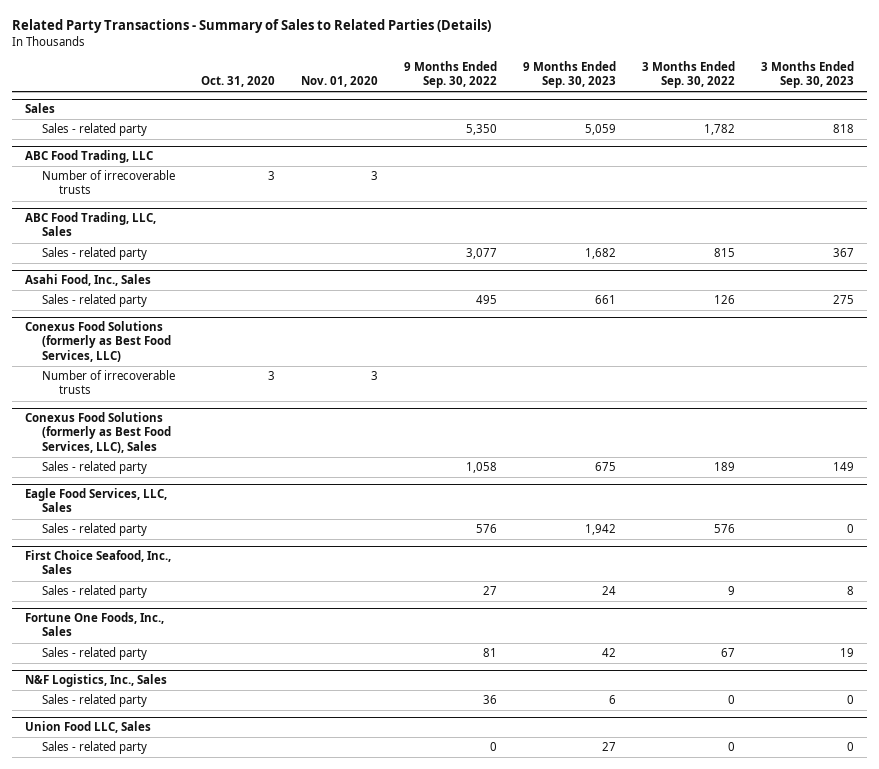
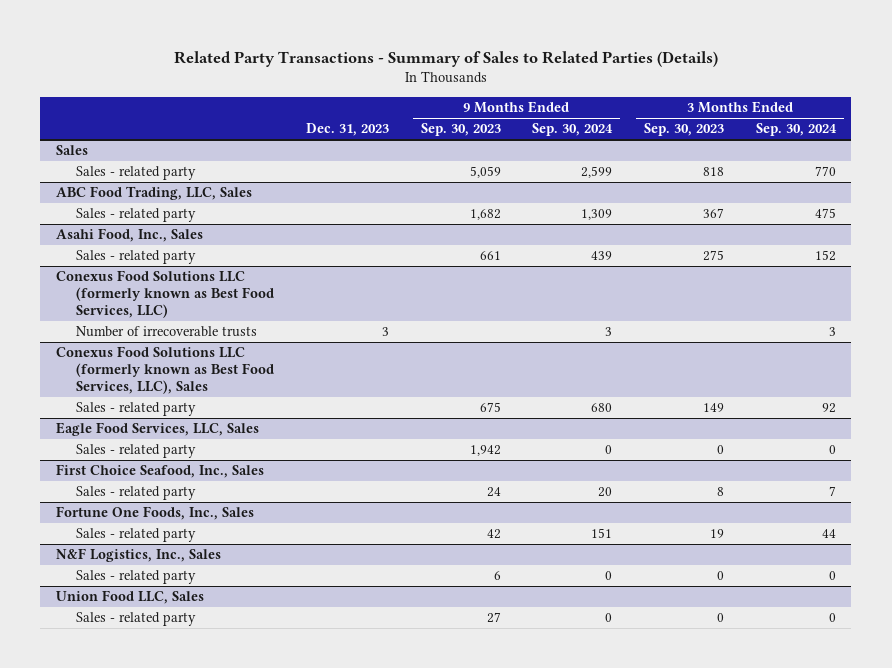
[200,76,275,88] Oct. 31, 2020 -> none
[300,76,378,88] Nov. 01, 2020 -> none
[403,61,497,89] 9 Months Ended Sep. 30, 2022 -> none
[641,61,735,89] 3 Months Ended Sep. 30, 2022 -> none
none -> [306,123,390,137] Dec. 31, 2023
none -> [532,123,614,137] Sep. 30, 2024
none -> [755,123,837,137] Sep. 30, 2024
[25,150,154,164] ABC Food Trading, LLC -> none
[41,170,175,195] Number of irrecoverable trusts -> none
[25,321,171,362] Conexus Food Solutions (formerly as Best Food Services, LLC) -> [56,270,275,319] Conexus Food Solutions LLC (formerly known as Best Food Services, LLC)
[25,412,171,453] Conexus Food Solutions (formerly as Best Food Services, LLC), Sales -> [56,346,275,395] Conexus Food Solutions LLC (formerly known as Best Food Services, LLC), Sales

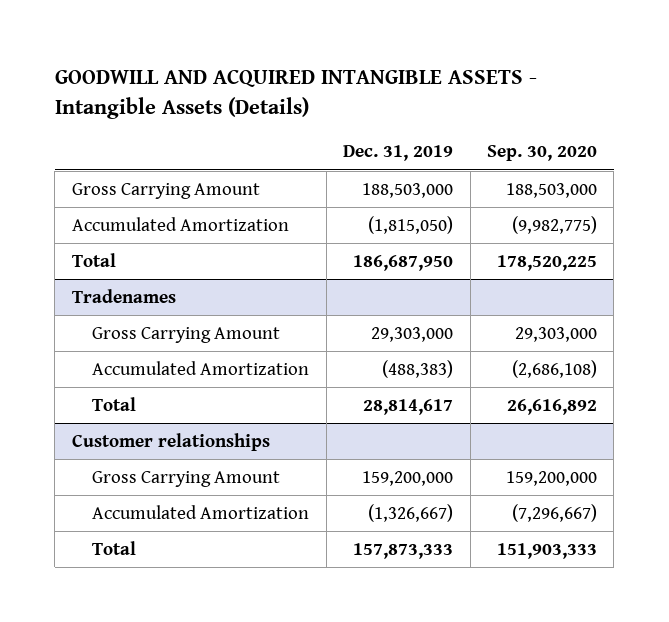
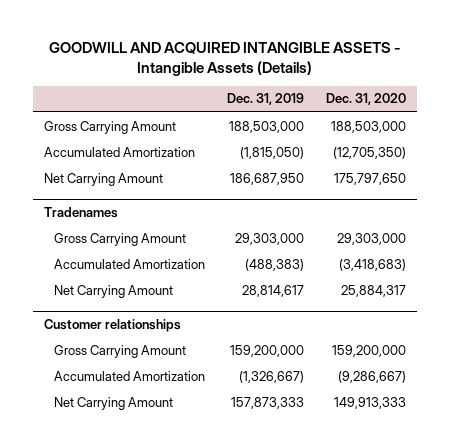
[486,145,597,162] Sep. 30, 2020 -> none
none -> [326,93,407,106] Dec. 31, 2020
[71,253,116,268] Total -> [43,172,163,186] Net Carrying Amount
[92,397,137,412] Total -> [54,284,174,298] Net Carrying Amount
[92,541,137,556] Total -> [54,396,174,410] Net Carrying Amount

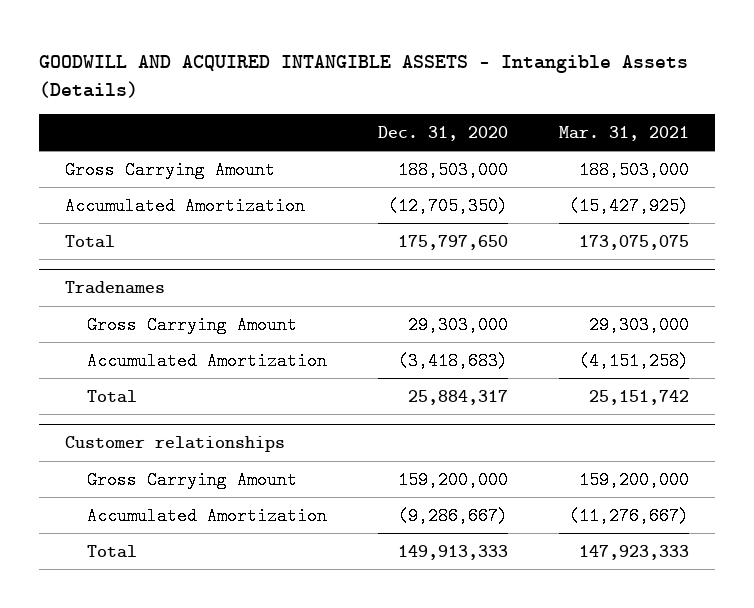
[227,93,305,106] Dec. 31, 2019 -> none
none -> [559,125,690,141] Mar. 31, 2021
[43,172,163,186] Net Carrying Amount -> [64,234,115,248] Total
[54,284,174,298] Net Carrying Amount -> [86,389,137,403] Total
[54,396,174,410] Net Carrying Amount -> [86,544,137,558] Total

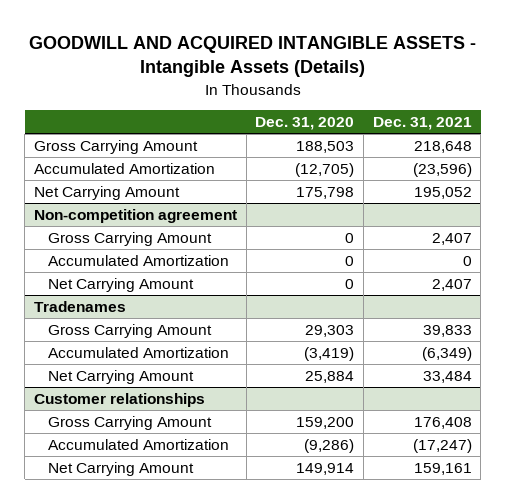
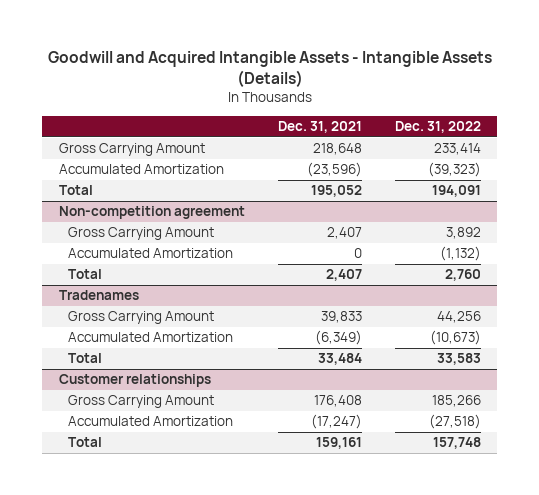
[28,35,476,78] GOODWILL AND ACQUIRED INTANGIBLE ASSETS - Intangible Assets (Details) -> [47,51,492,88] Goodwill and Acquired Intangible Assets - Intangible Assets (Details)
[255,117,355,131] Dec. 31, 2020 -> none
none -> [394,121,481,134] Dec. 31, 2022
[33,185,180,200] Net Carrying Amount -> [58,185,93,196] Total
[47,277,194,292] Net Carrying Amount -> [68,269,103,280] Total
[47,369,194,384] Net Carrying Amount -> [68,353,103,364] Total
[47,461,194,476] Net Carrying Amount -> [68,437,103,448] Total

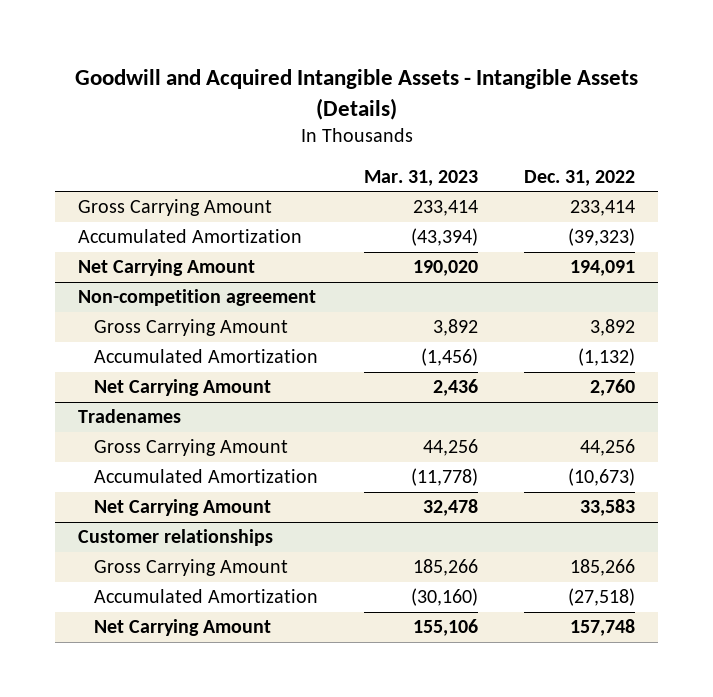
[277,121,362,134] Dec. 31, 2021 -> none
none -> [363,169,478,186] Mar. 31, 2023
[58,185,93,196] Total -> [78,259,256,277] Net Carrying Amount
[68,269,103,280] Total -> [93,379,271,397] Net Carrying Amount
[68,353,103,364] Total -> [93,499,271,517] Net Carrying Amount
[68,437,103,448] Total -> [93,619,271,637] Net Carrying Amount

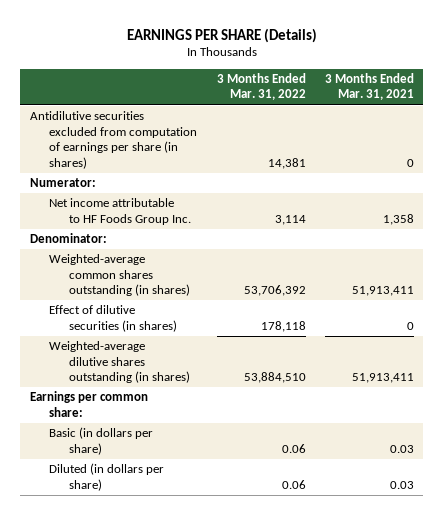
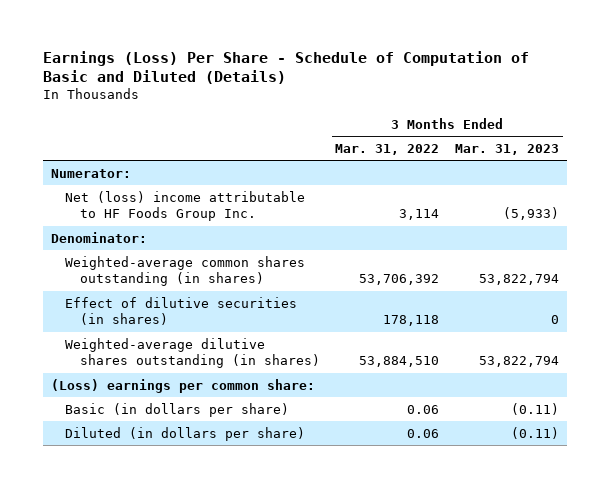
[126,27,317,43] EARNINGS PER SHARE (Details) -> [43,50,530,85] Earnings (Loss) Per Share - Schedule of Computation of Basic and Diluted (Details)
[324,72,414,101] 3 Months Ended Mar. 31, 2021 -> none
none -> [455,143,560,155] Mar. 31, 2023
[29,111,198,169] Antidilutive securities excluded from computation of earnings per share (in shares) -> none
[49,198,191,225] Net income attributable to HF Foods Group Inc. -> [65,190,306,221] Net (loss) income attributable to HF Foods Group Inc.
[29,391,148,417] Earnings per common share: -> [51,378,316,393] (Loss) earnings per common share:

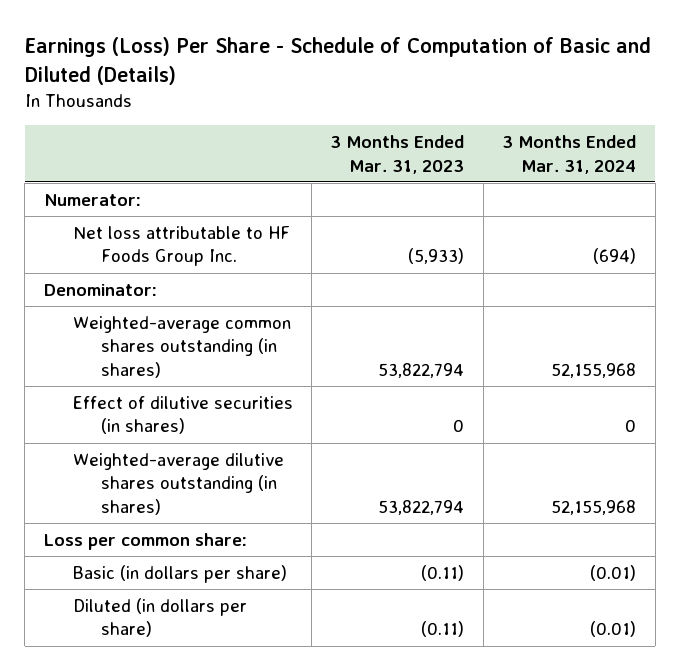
[335,143,440,155] Mar. 31, 2022 -> none
none -> [502,135,637,174] 3 Months Ended Mar. 31, 2024
[65,190,306,221] Net (loss) income attributable to HF Foods Group Inc. -> [72,225,290,267] Net loss attributable to HF Foods Group Inc.
[51,378,316,393] (Loss) earnings per common share: -> [43,532,247,550] Loss per common share:

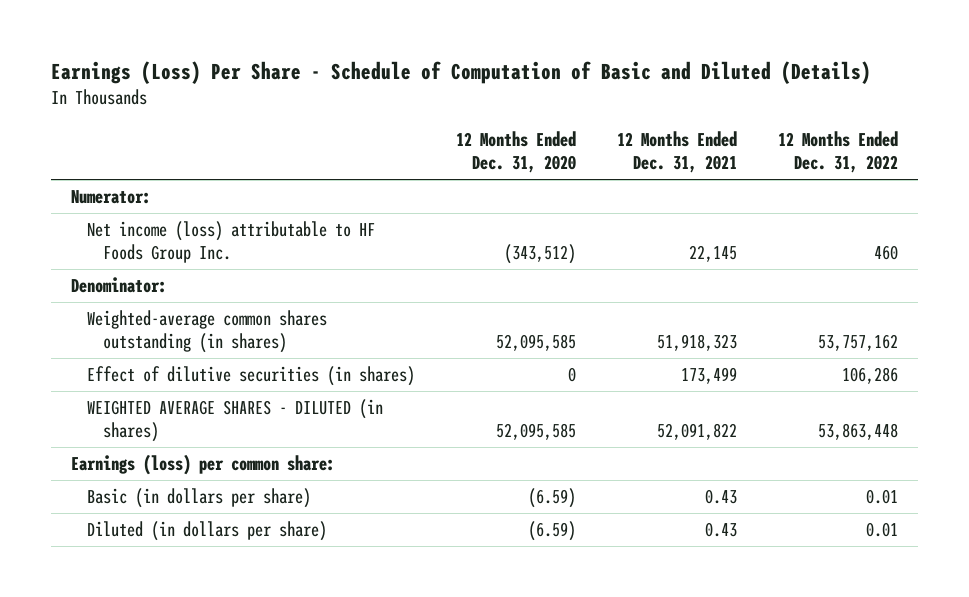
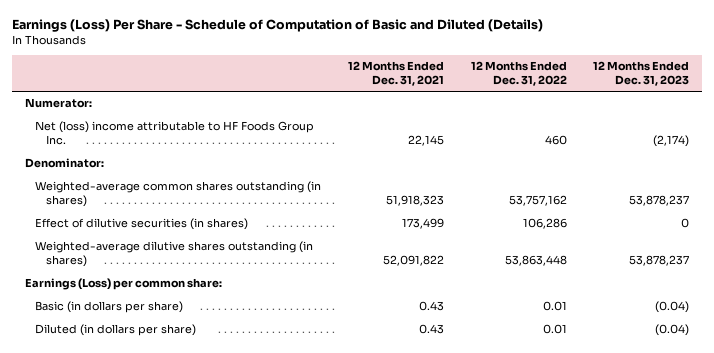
[456,130,577,174] 12 Months Ended Dec. 31, 2020 -> none
none -> [593,60,690,86] 12 Months Ended Dec. 31, 2023
[87,220,376,264] Net income (loss) attributable to HF Foods Group Inc. -> [35,121,315,146] Net (loss) income attributable to HF Foods Group Inc.
[87,398,384,443] WEIGHTED AVERAGE SHARES - DILUTED (in shares) -> [35,241,314,268] Weighted-average dilutive shares outstanding (in shares)
[71,453,336,475] Earnings (loss) per common share: -> [24,278,222,291] Earnings (Loss) per common share:

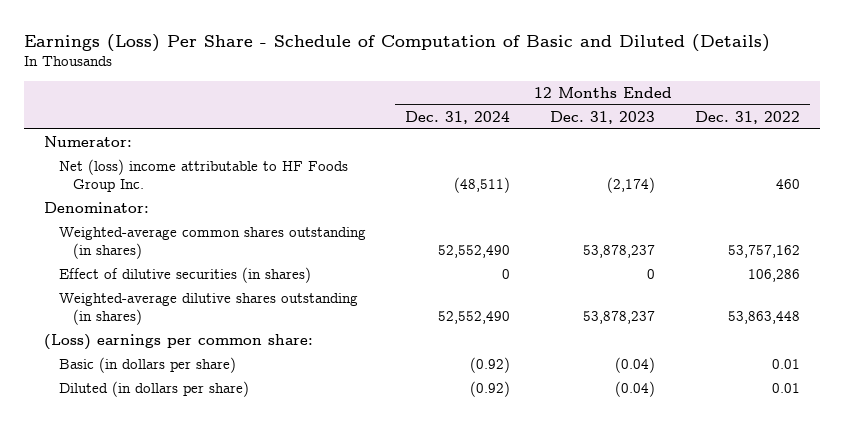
[348,60,445,86] 12 Months Ended Dec. 31, 2021 -> none
none -> [405,110,511,124] Dec. 31, 2024
[24,278,222,291] Earnings (Loss) per common share: -> [44,334,314,351] (Loss) earnings per common share:

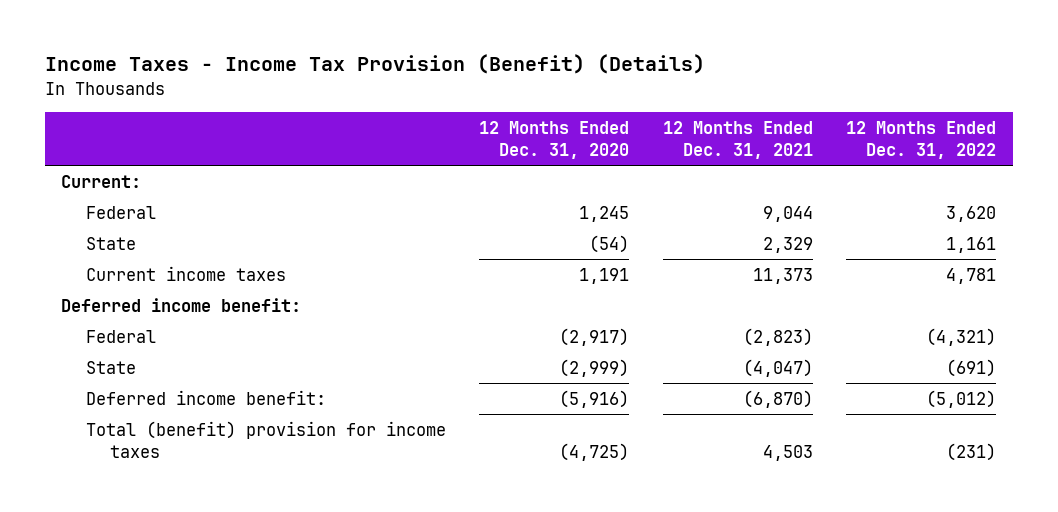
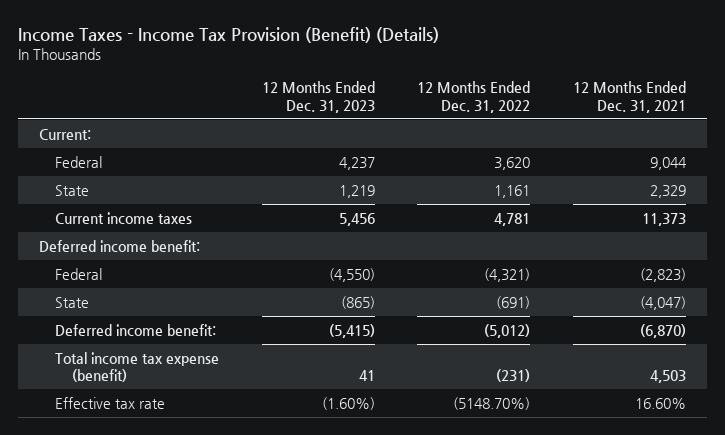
[479,120,630,159] 12 Months Ended Dec. 31, 2020 -> none
none -> [261,81,375,113] 12 Months Ended Dec. 31, 2023
[85,420,446,459] Total (benefit) provision for income taxes -> [55,351,220,383] Total income tax expense (benefit)
none -> [55,396,166,409] Effective tax rate

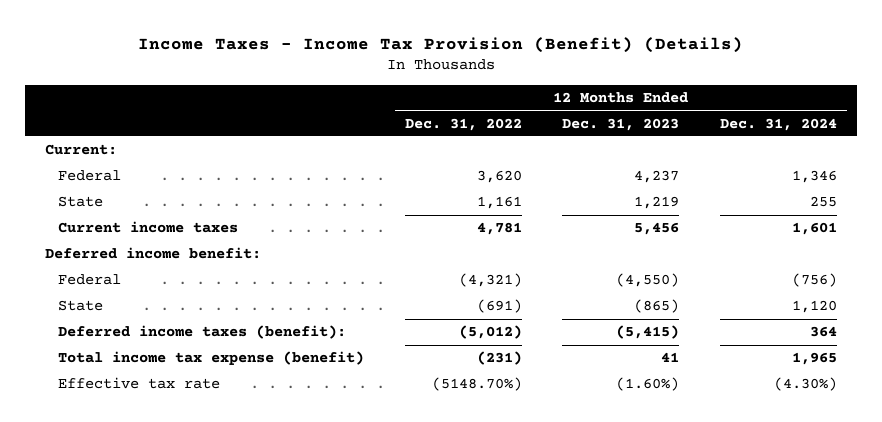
[572,81,686,113] 12 Months Ended Dec. 31, 2021 -> none
none -> [719,117,837,131] Dec. 31, 2024
[55,323,217,336] Deferred income benefit: -> [58,325,347,340] Deferred income taxes (benefit):

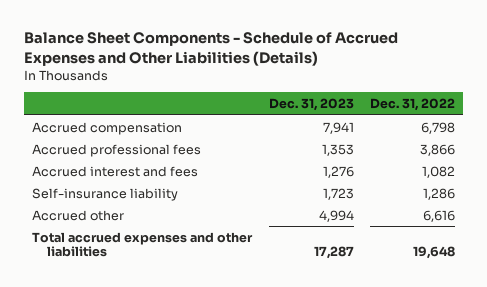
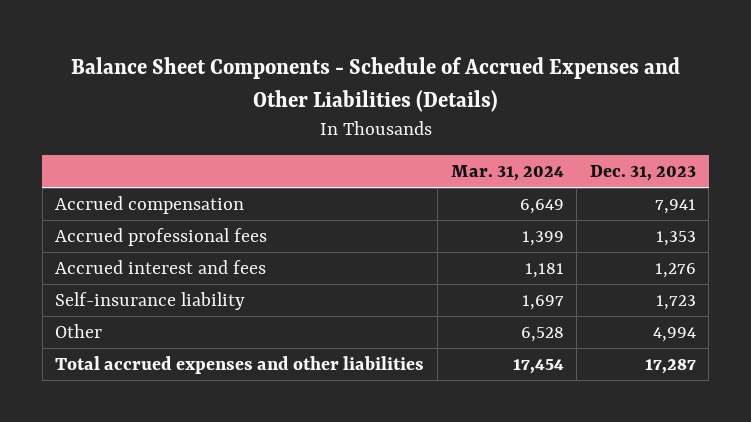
[370,97,456,111] Dec. 31, 2022 -> none
none -> [450,165,564,182] Mar. 31, 2024
[32,209,125,221] Accrued other -> [55,323,103,338] Other

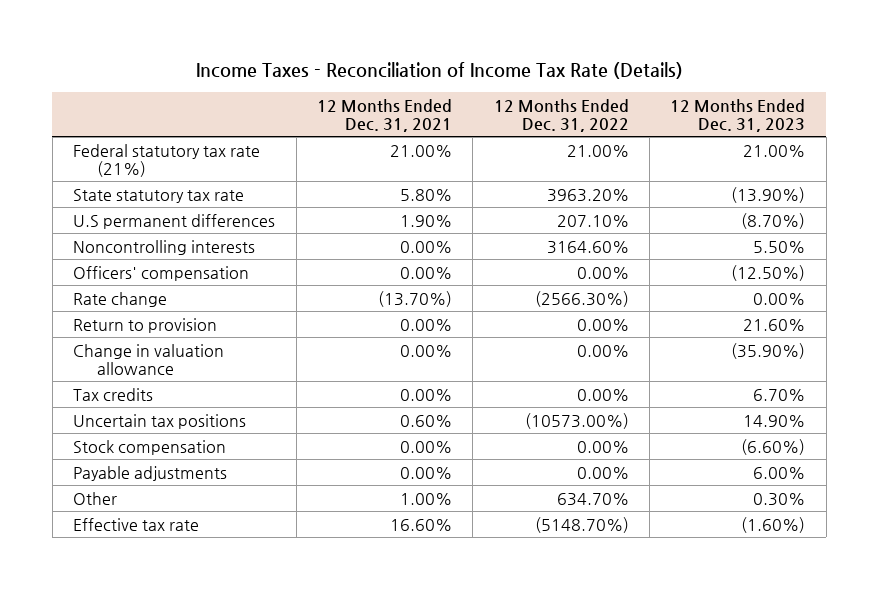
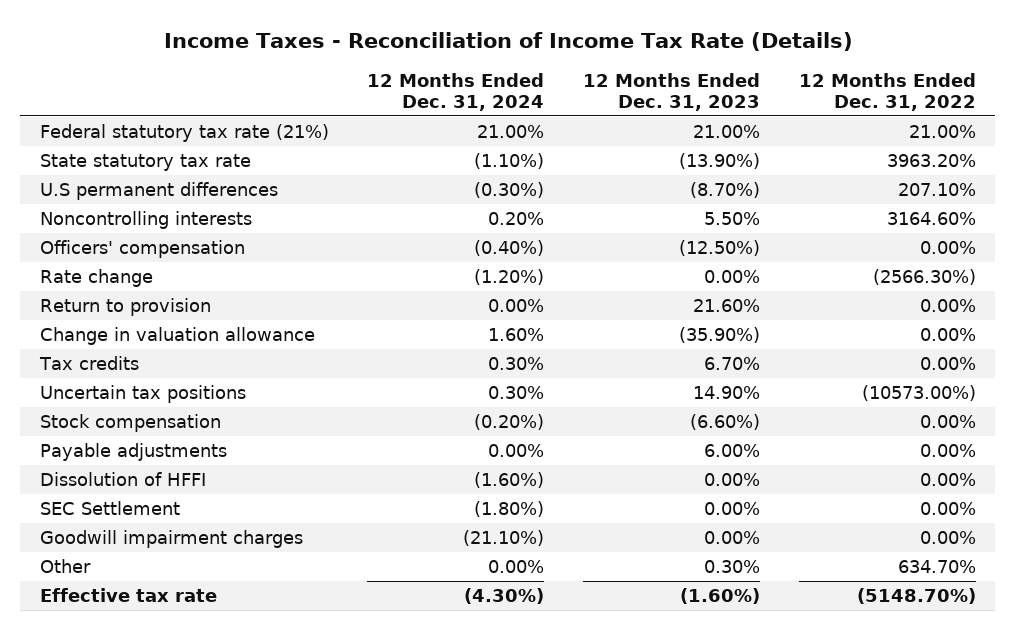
[316,98,452,132] 12 Months Ended Dec. 31, 2021 -> none
none -> [367,72,545,111] 12 Months Ended Dec. 31, 2024
none -> [39,472,206,487] Dissolution of HFFI
none -> [39,501,180,516] SEC Settlement
none -> [39,530,303,549] Goodwill impairment charges

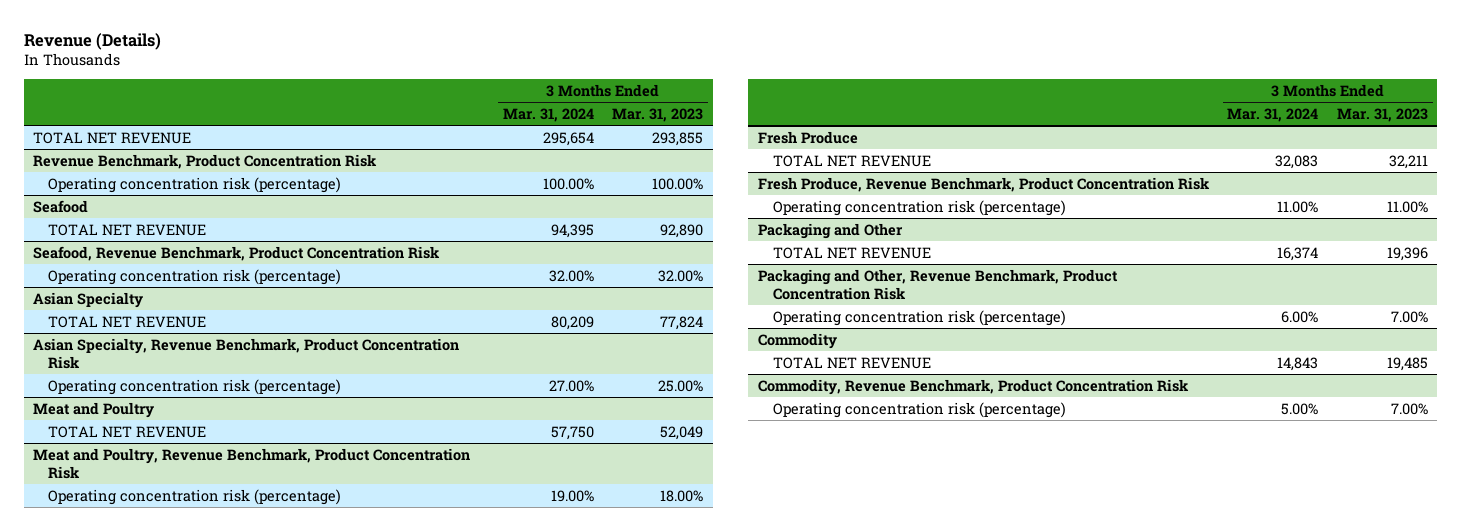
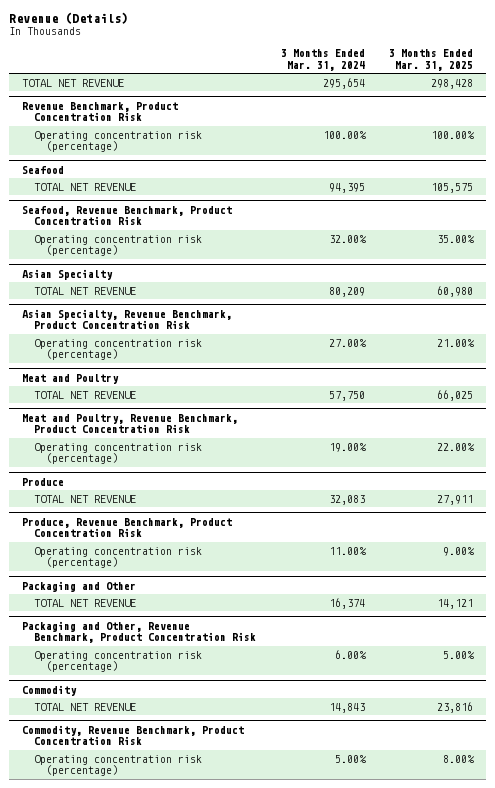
[612,107,704,122] Mar. 31, 2023 -> none
none -> [389,49,474,71] 3 Months Ended Mar. 31, 2025
[757,130,858,144] Fresh Produce -> [21,477,64,486] Produce
[757,176,1210,192] Fresh Produce, Revenue Benchmark, Product Concentration Risk -> [21,517,232,538] Produce, Revenue Benchmark, Product Concentration Risk

